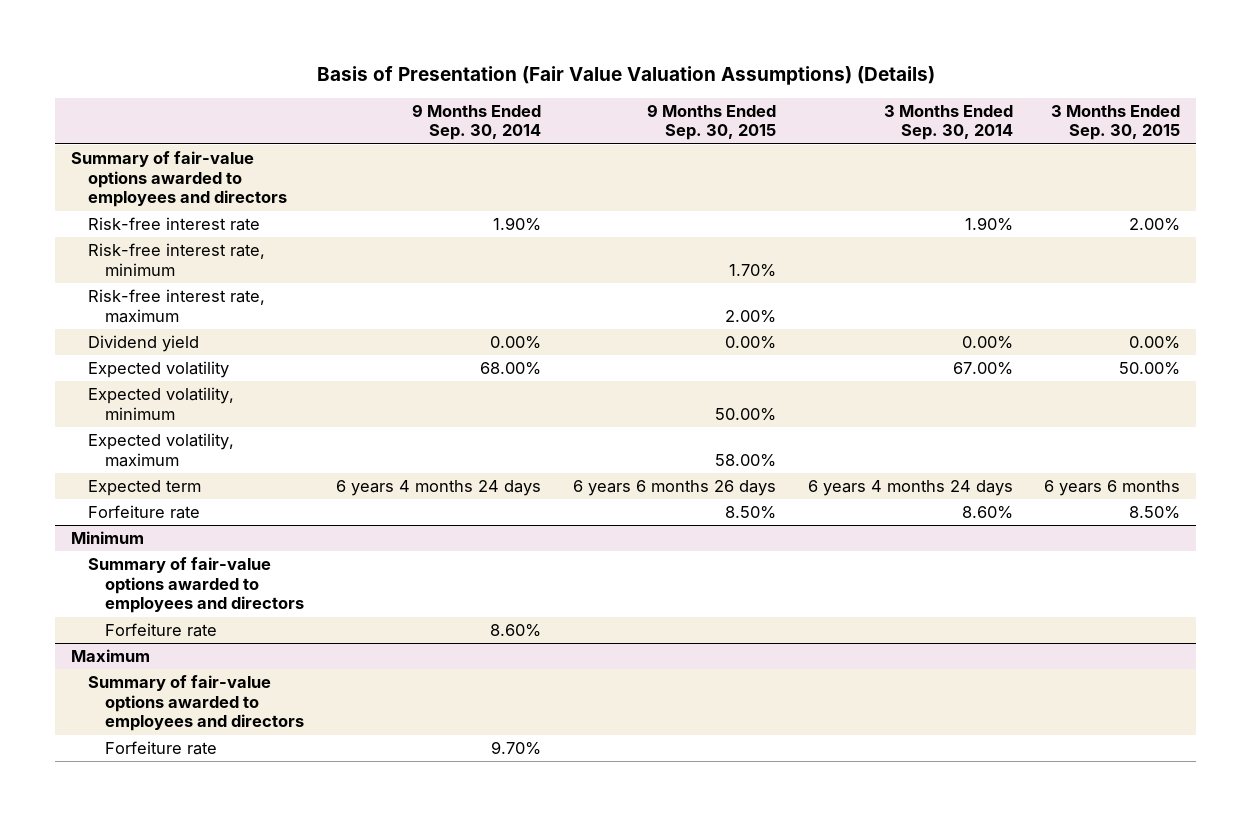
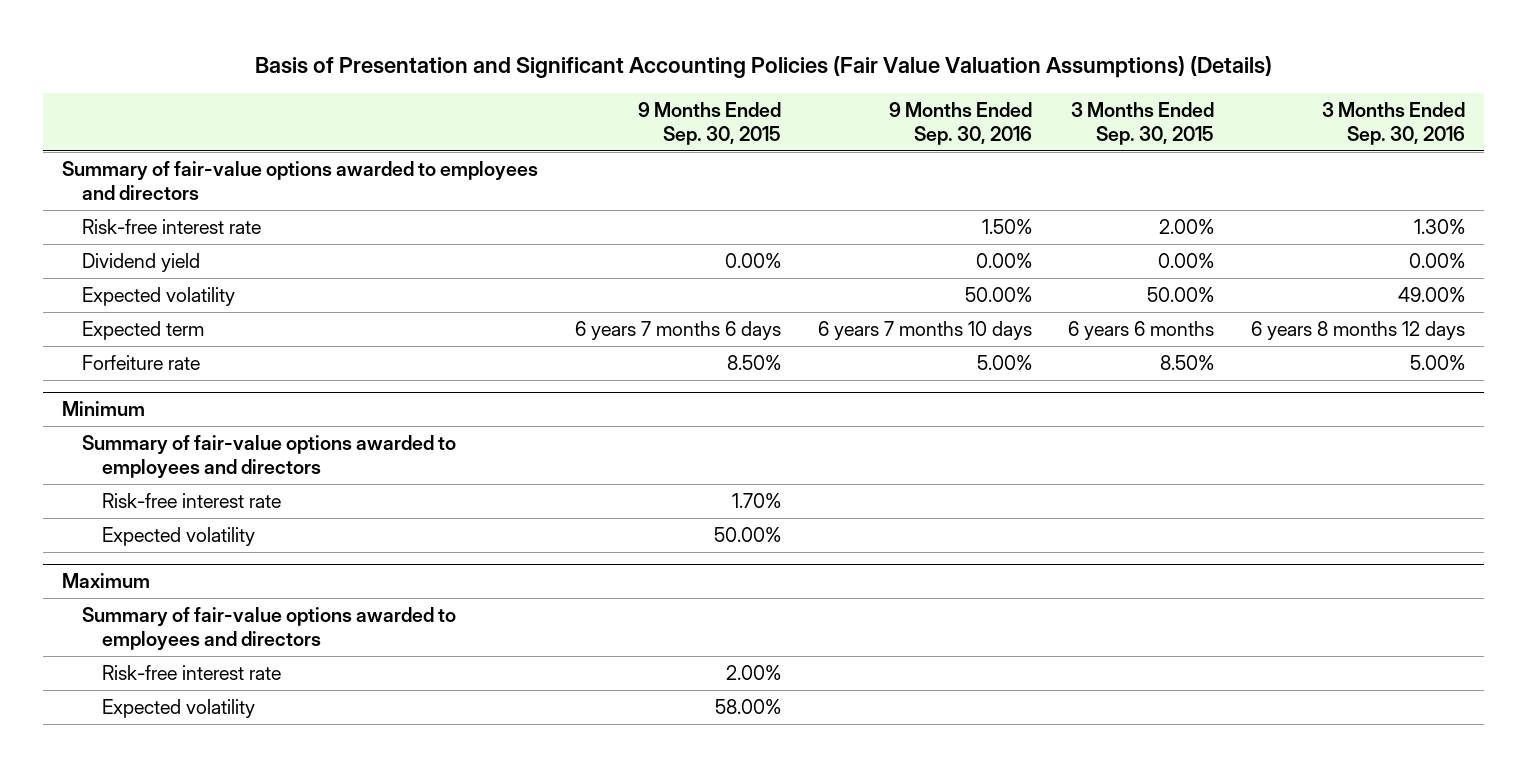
[316,66,935,86] Basis of Presentation (Fair Value Valuation Assumptions) (Details) -> [254,56,1272,79] Basis of Presentation and Significant Accounting Policies (Fair Value Valuation Assumptions) (Details)
[412,103,542,141] 9 Months Ended Sep. 30, 2014 -> none
[883,104,1013,141] 3 Months Ended Sep. 30, 2014 -> none
none -> [888,101,1032,145] 9 Months Ended Sep. 30, 2016
none -> [1322,101,1466,145] 3 Months Ended Sep. 30, 2016
[88,243,266,276] Risk-free interest rate, minimum -> none
[88,289,266,323] Risk-free interest rate, maximum -> none
[88,387,235,420] Expected volatility, minimum -> none
[88,433,235,467] Expected volatility, maximum -> none
[572,480,776,497] 6 years 6 months 26 days -> [574,321,781,341] 6 years 7 months 6 days
[105,623,218,638] Forfeiture rate -> none
none -> [101,493,281,509] Risk-free interest rate
none -> [101,527,255,547] Expected volatility
[105,741,218,756] Forfeiture rate -> none
none -> [101,665,281,681] Risk-free interest rate
none -> [101,699,255,719] Expected volatility

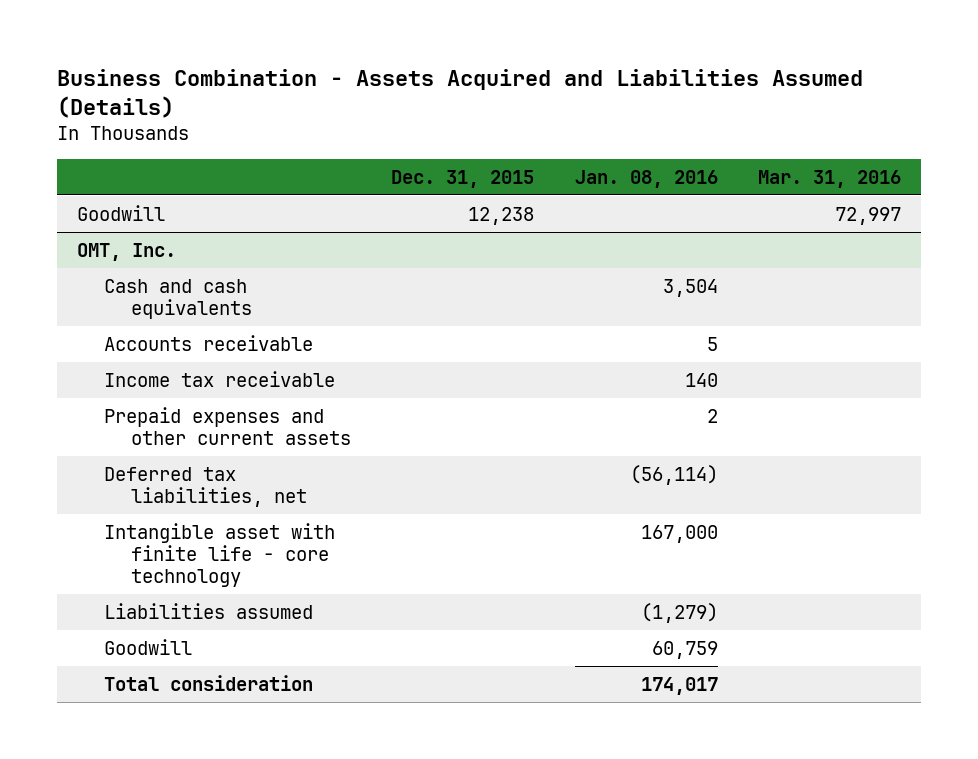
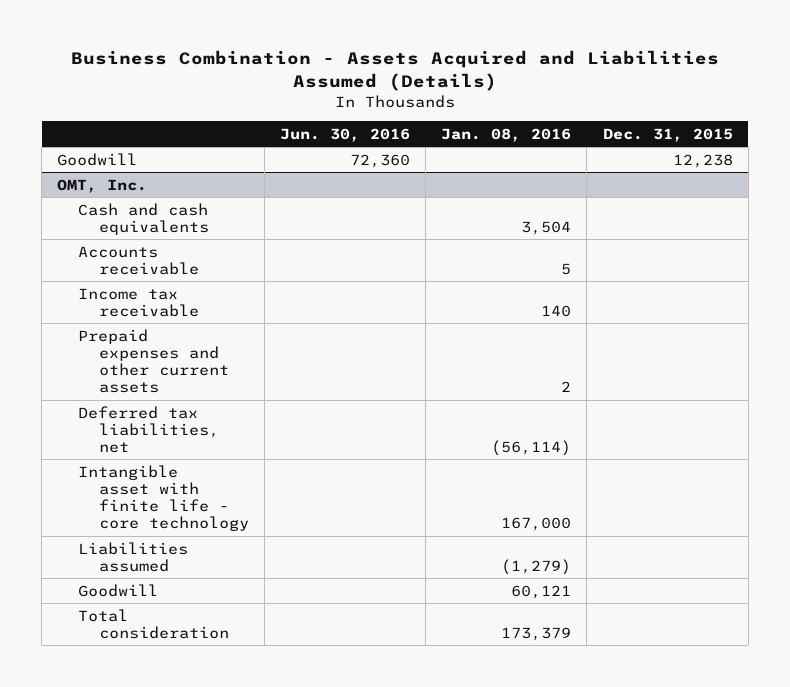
[757,169,901,188] Mar. 31, 2016 -> none
none -> [280,127,411,142] Jun. 30, 2016
[651,640,718,659] 60,759 -> [511,584,572,599] 60,121
[640,676,718,695] 174,017 -> [501,626,572,641] 173,379

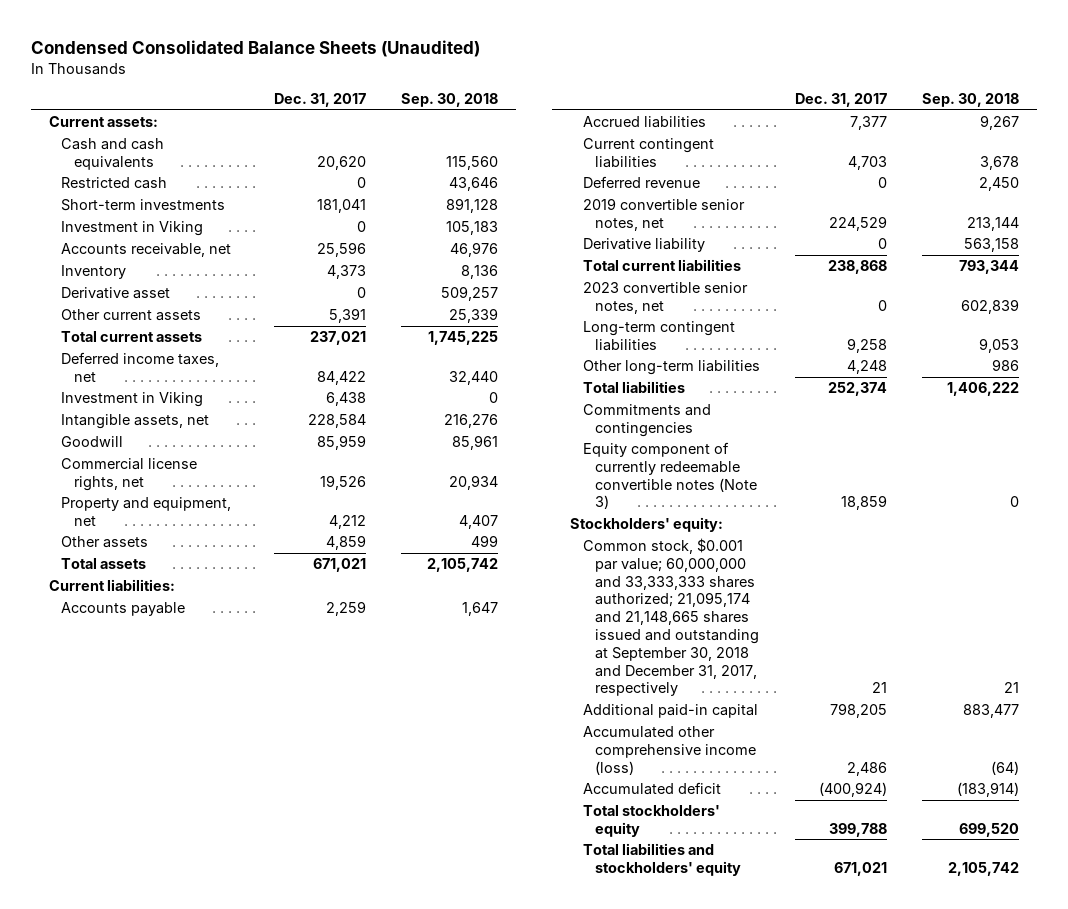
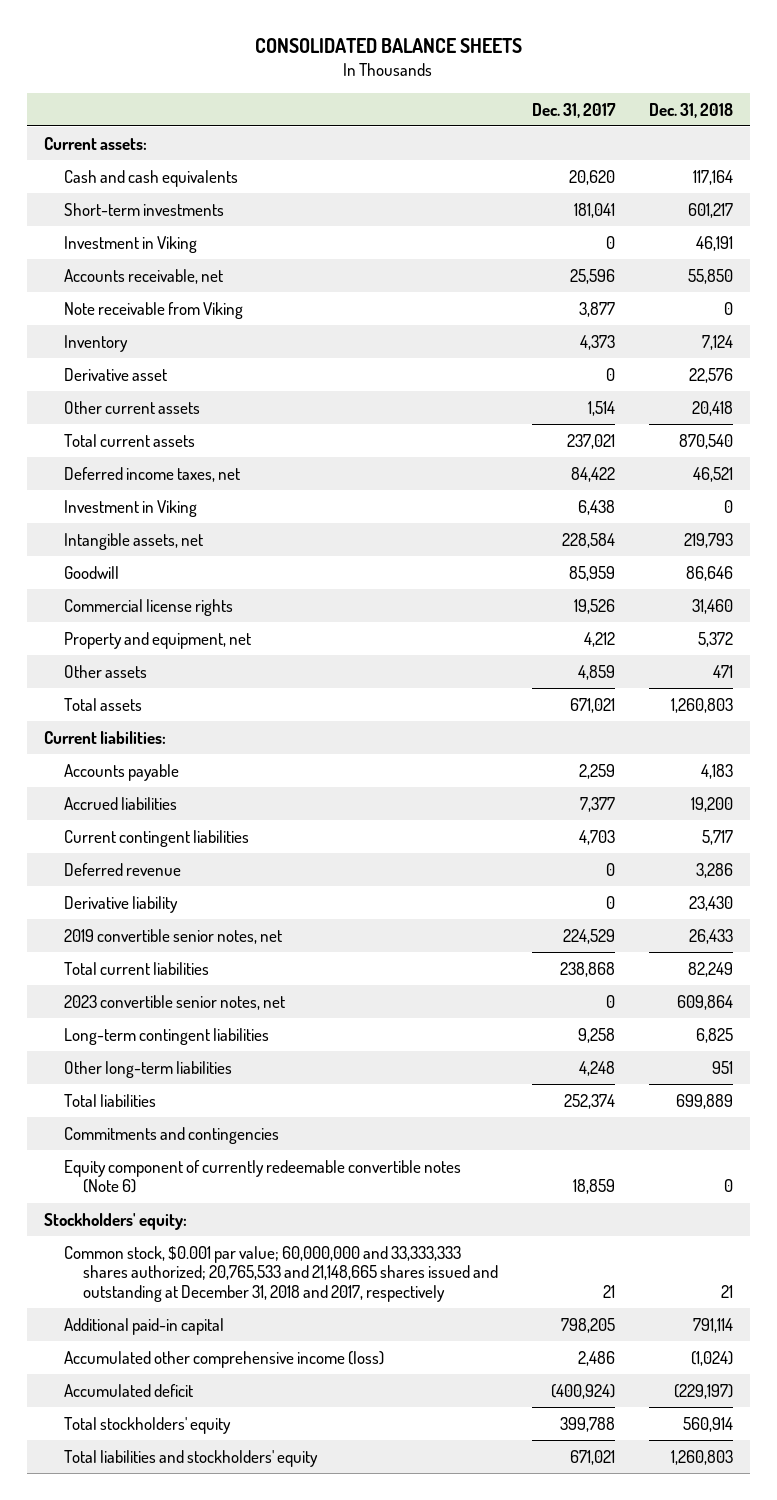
[30,39,480,57] Condensed Consolidated Balance Sheets (Unaudited) -> [255,38,523,54] CONSOLIDATED BALANCE SHEETS
[400,93,498,108] Sep. 30, 2018 -> none
none -> [648,102,733,118] Dec. 31, 2018
[61,177,168,190] Restricted cash -> none
none -> [63,301,243,319] Note receivable from Viking
[328,308,366,324] 5,391 -> [587,400,615,416] 1,514
[61,458,198,491] Commercial license rights, net -> [63,598,233,616] Commercial license rights
[582,198,745,231] 2019 convertible senior notes, net -> [63,928,282,944] 2019 convertible senior notes, net
[582,442,758,510] Equity component of currently redeemable convertible notes (Note 3) -> [63,1159,461,1194] Equity component of currently redeemable convertible notes (Note 6)
[582,538,760,697] Common stock, $0.001 par value; 60,000,000 and 33,333,333 shares authorized; 21,095,174 and 21,148,665 shares issued and outstanding at September 30, 2018 and December 31, 2017, respectively -> [63,1245,499,1303] Common stock, $0.001 par value; 60,000,000 and 33,333,333 shares authorized; 20,765,533 and 21,148,665 shares issued and outstanding at December 31, 2018 and 2017, respectively

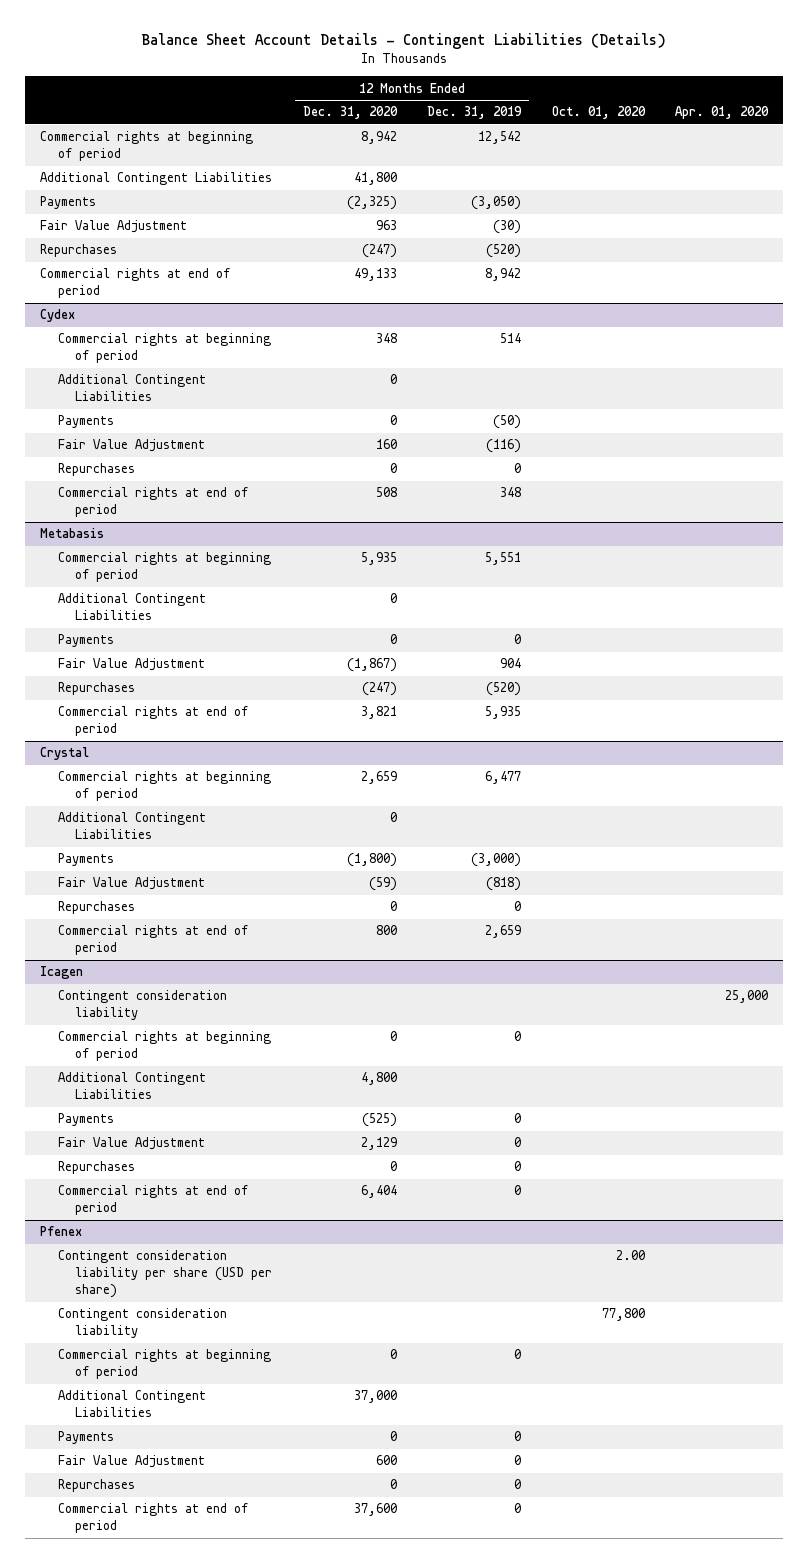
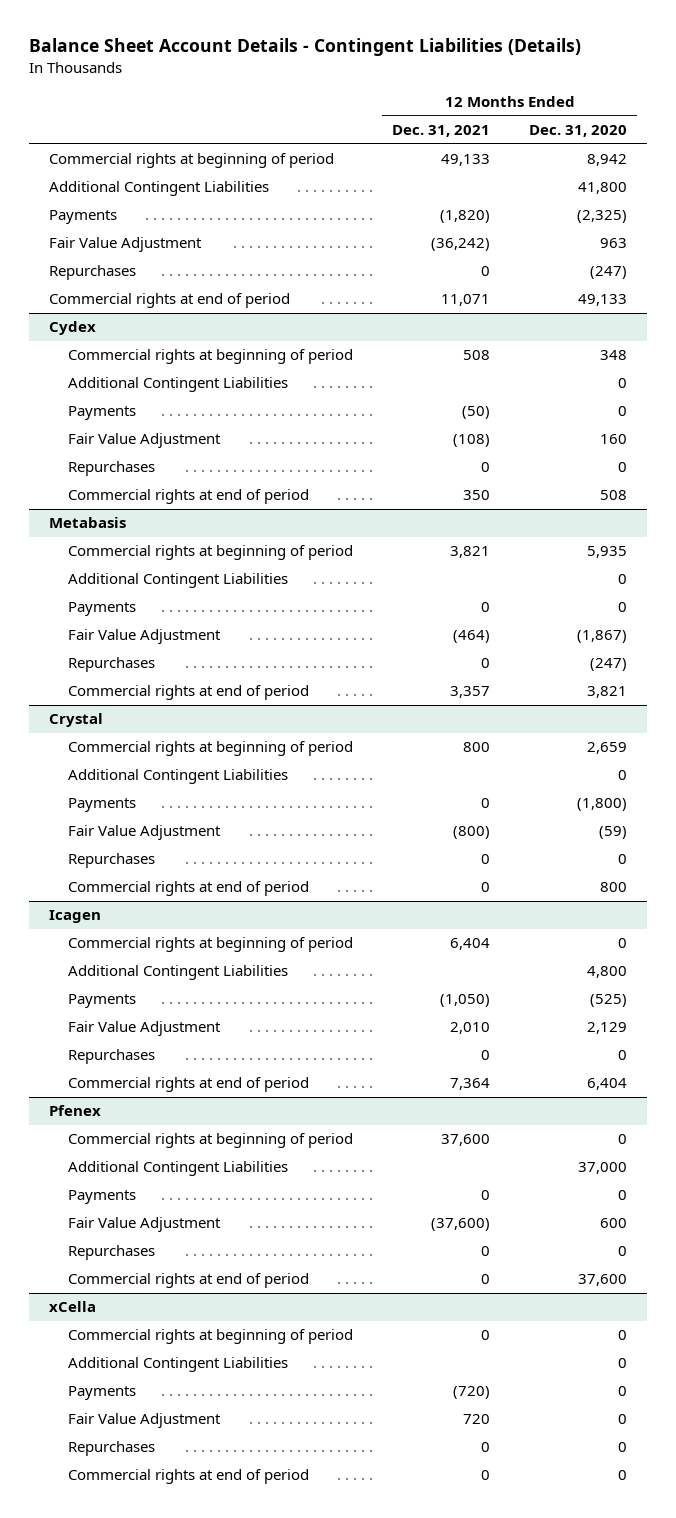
[427,106,523,120] Dec. 31, 2019 -> none
[551,106,646,120] Oct. 01, 2020 -> none
[675,106,770,120] Apr. 01, 2020 -> none
none -> [392,125,491,138] Dec. 31, 2021
[57,990,227,1021] Contingent consideration liability -> none
[57,1250,272,1299] Contingent consideration liability per share (USD per share) -> none
[57,1308,227,1339] Contingent consideration liability -> none
none -> [48,1301,96,1313] xCella
none -> [67,1329,353,1345] Commercial rights at beginning of period
none -> [67,1357,288,1373] Additional Contingent Liabilities
none -> [67,1386,136,1401] Payments
none -> [67,1413,221,1429] Fair Value Adjustment
none -> [67,1441,155,1457] Repurchases
none -> [67,1469,309,1485] Commercial rights at end of period

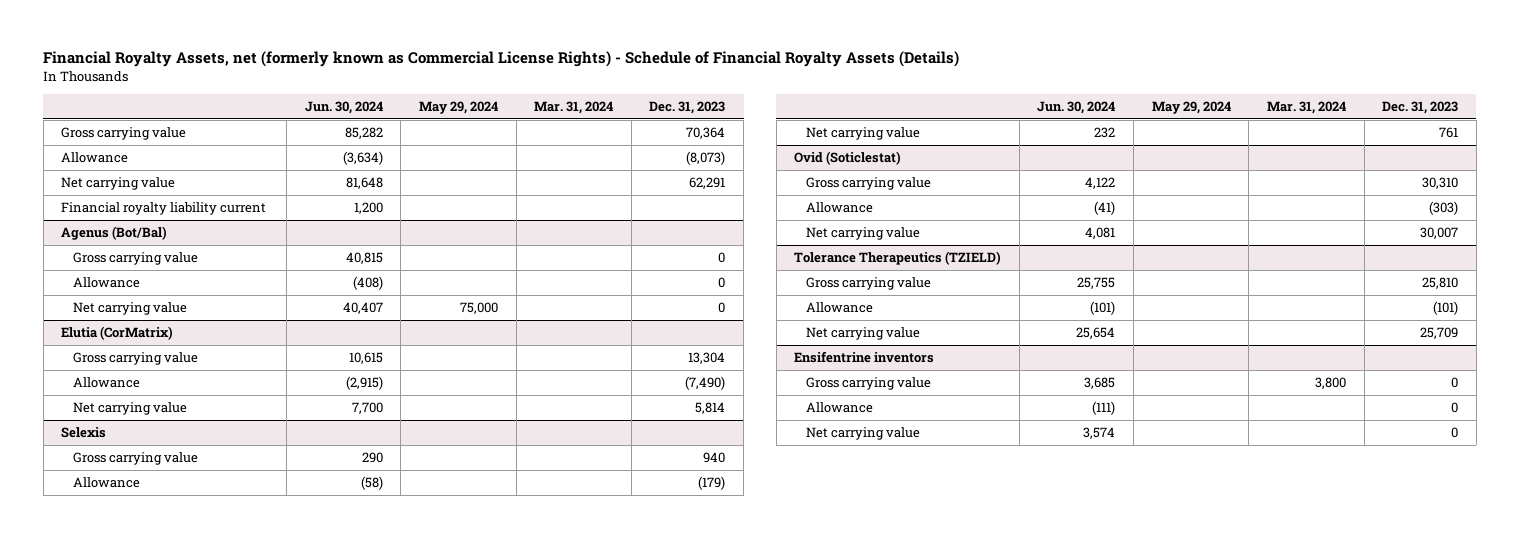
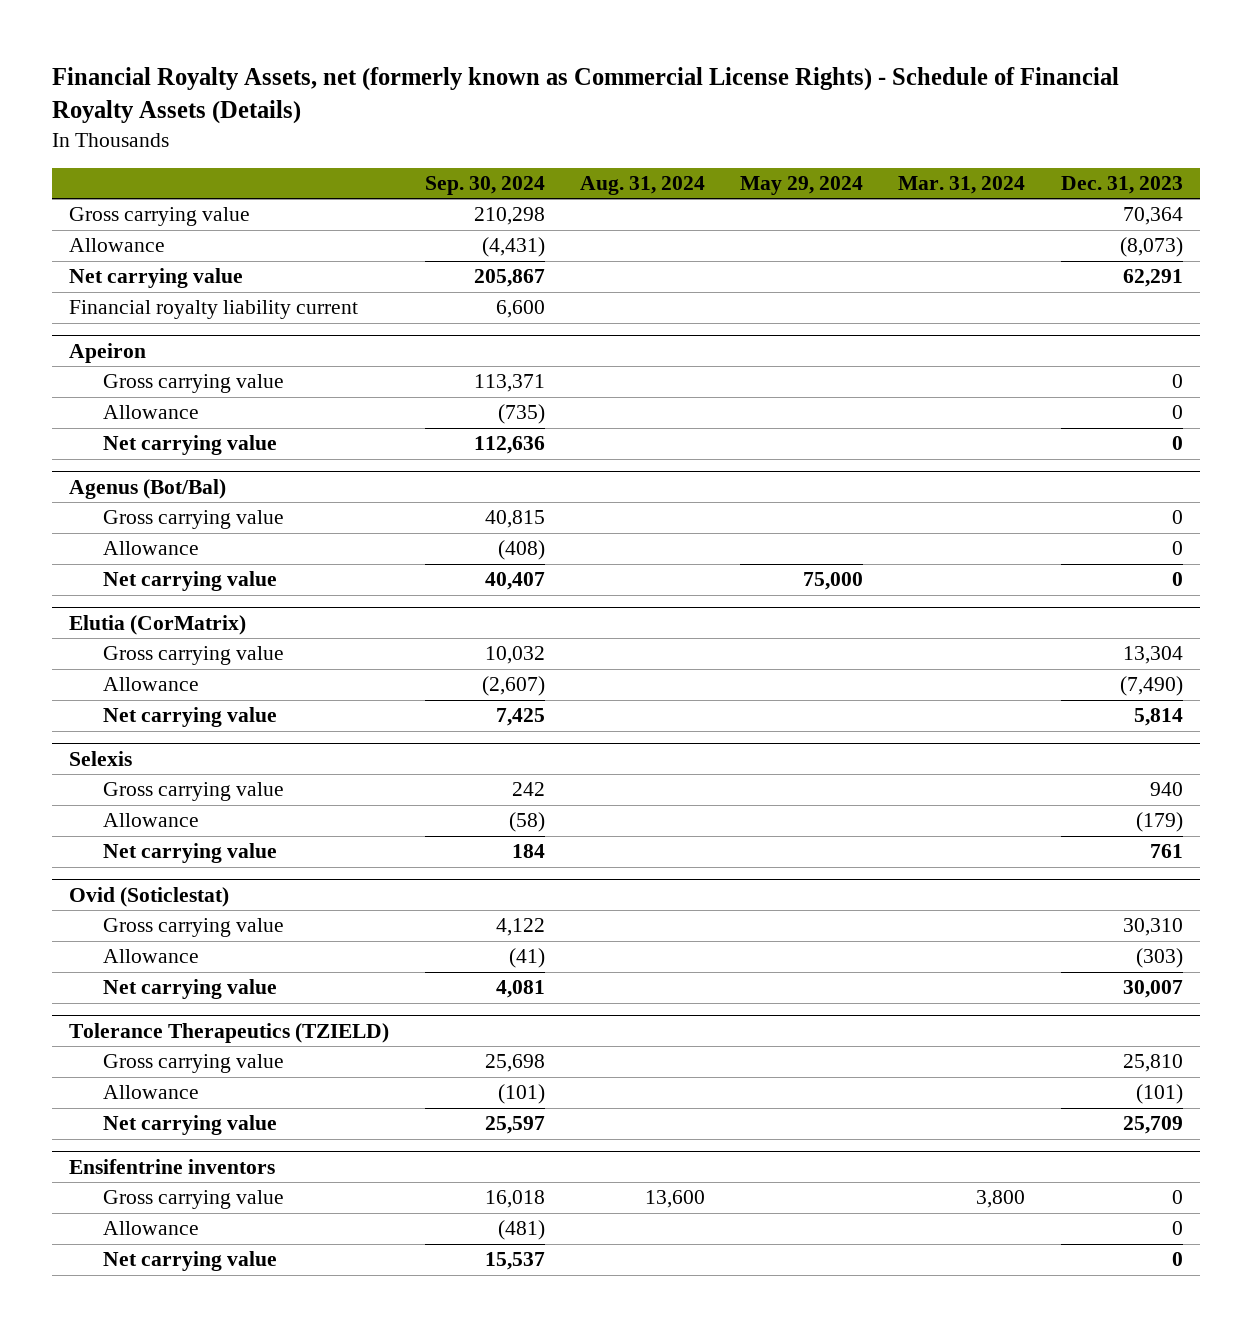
[304,101,383,115] Jun. 30, 2024 -> none
none -> [424,176,545,196] Sep. 30, 2024
none -> [579,176,705,196] Aug. 31, 2024
none -> [69,342,147,363] Apeiron
none -> [103,374,285,394] Gross carrying value
none -> [103,405,200,420] Allowance
none -> [103,435,278,456] Net carrying value

